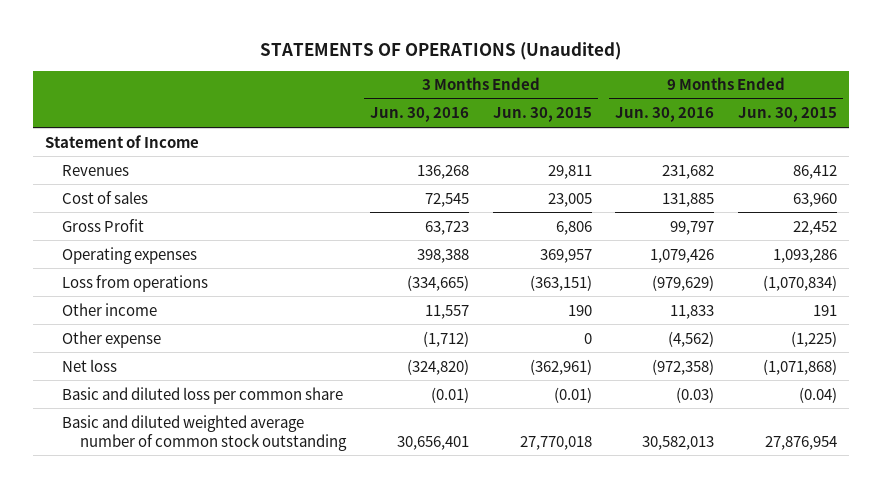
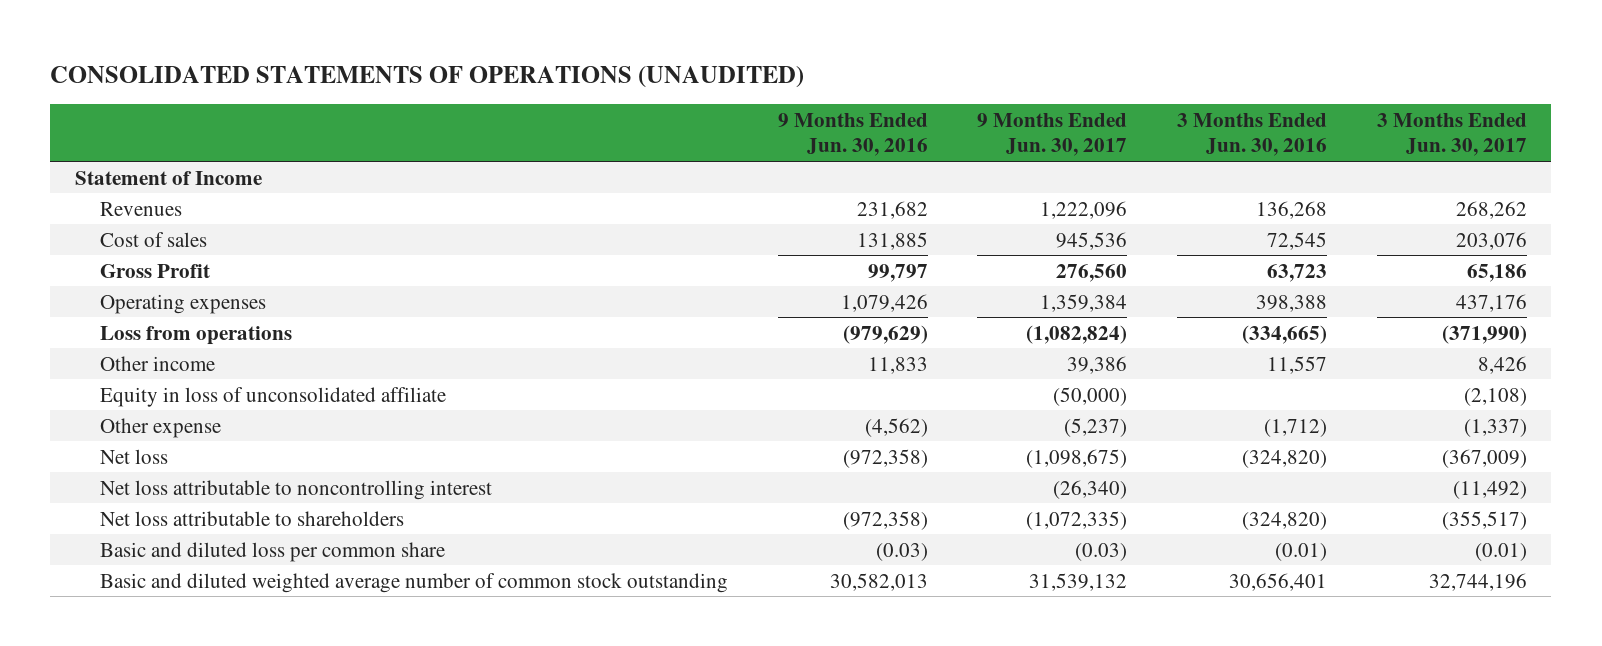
[259,41,621,60] STATEMENTS OF OPERATIONS (Unaudited) -> [50,65,805,88] CONSOLIDATED STATEMENTS OF OPERATIONS (UNAUDITED)
[492,107,592,123] Jun. 30, 2015 -> none
[738,107,838,123] Jun. 30, 2015 -> none
none -> [977,112,1128,157] 9 Months Ended Jun. 30, 2017
none -> [1376,112,1527,157] 3 Months Ended Jun. 30, 2017
none -> [100,386,447,407] Equity in loss of unconsolidated affiliate
none -> [100,479,493,500] Net loss attributable to noncontrolling interest
none -> [100,510,405,526] Net loss attributable to shareholders

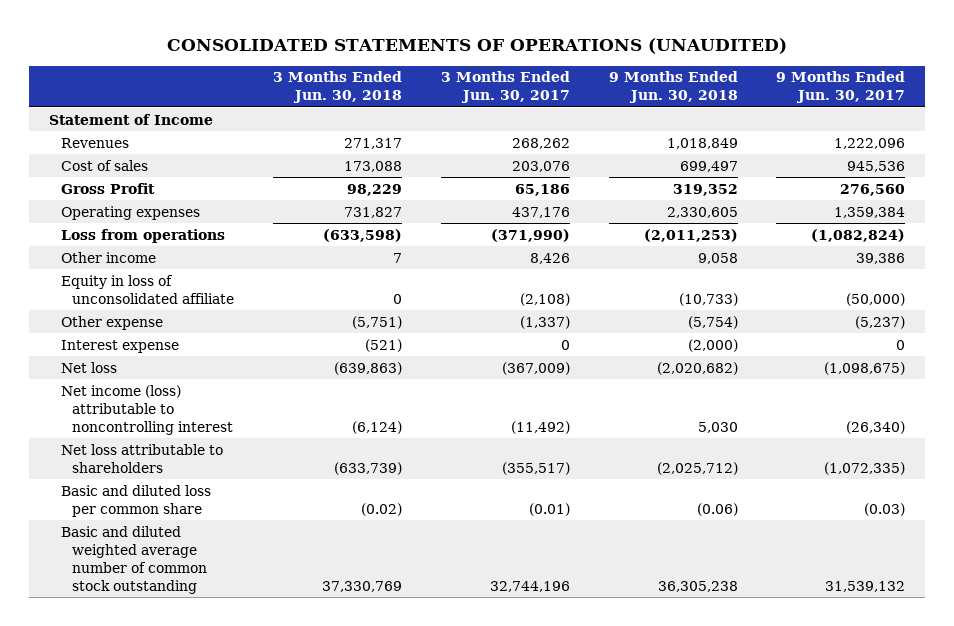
[777,112,928,157] 9 Months Ended Jun. 30, 2016 -> none
[1177,112,1328,157] 3 Months Ended Jun. 30, 2016 -> none
none -> [273,71,403,104] 3 Months Ended Jun. 30, 2018
none -> [608,71,738,104] 9 Months Ended Jun. 30, 2018
none -> [60,339,179,353] Interest expense
[100,479,493,500] Net loss attributable to noncontrolling interest -> [60,384,234,435] Net income (loss) attributable to noncontrolling interest

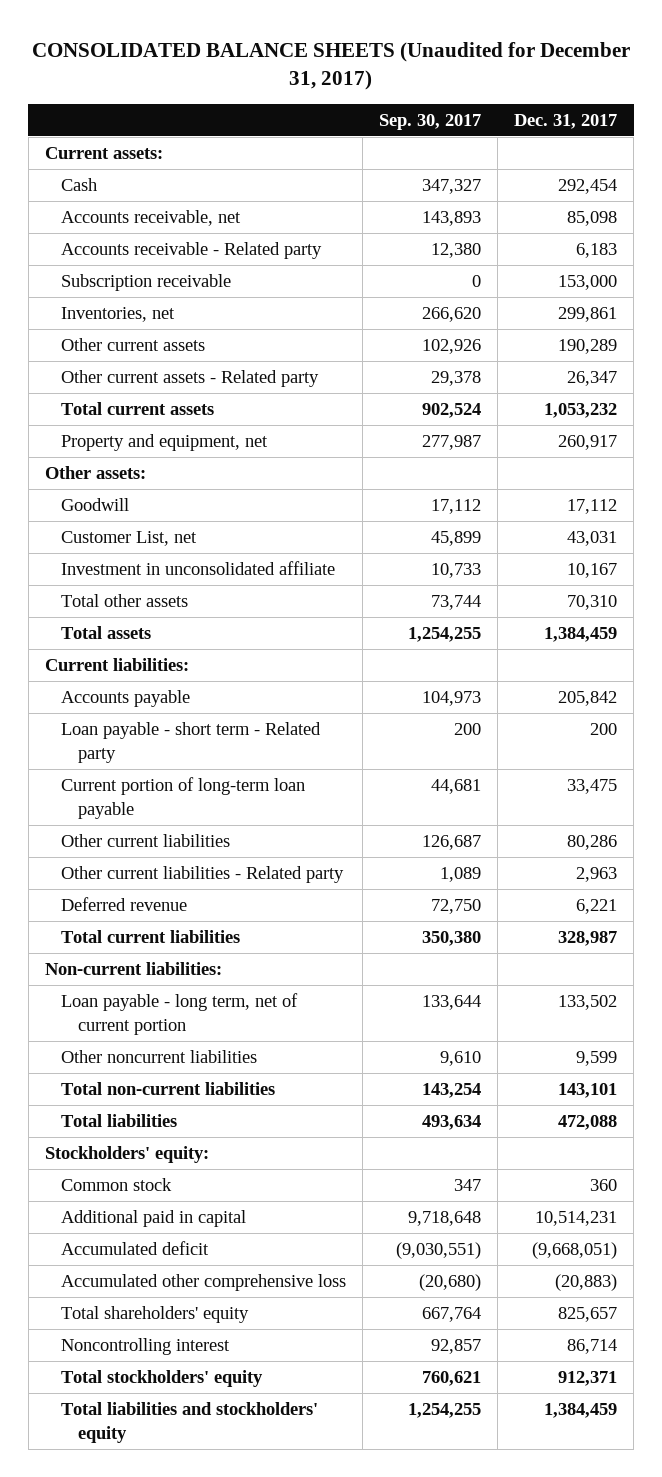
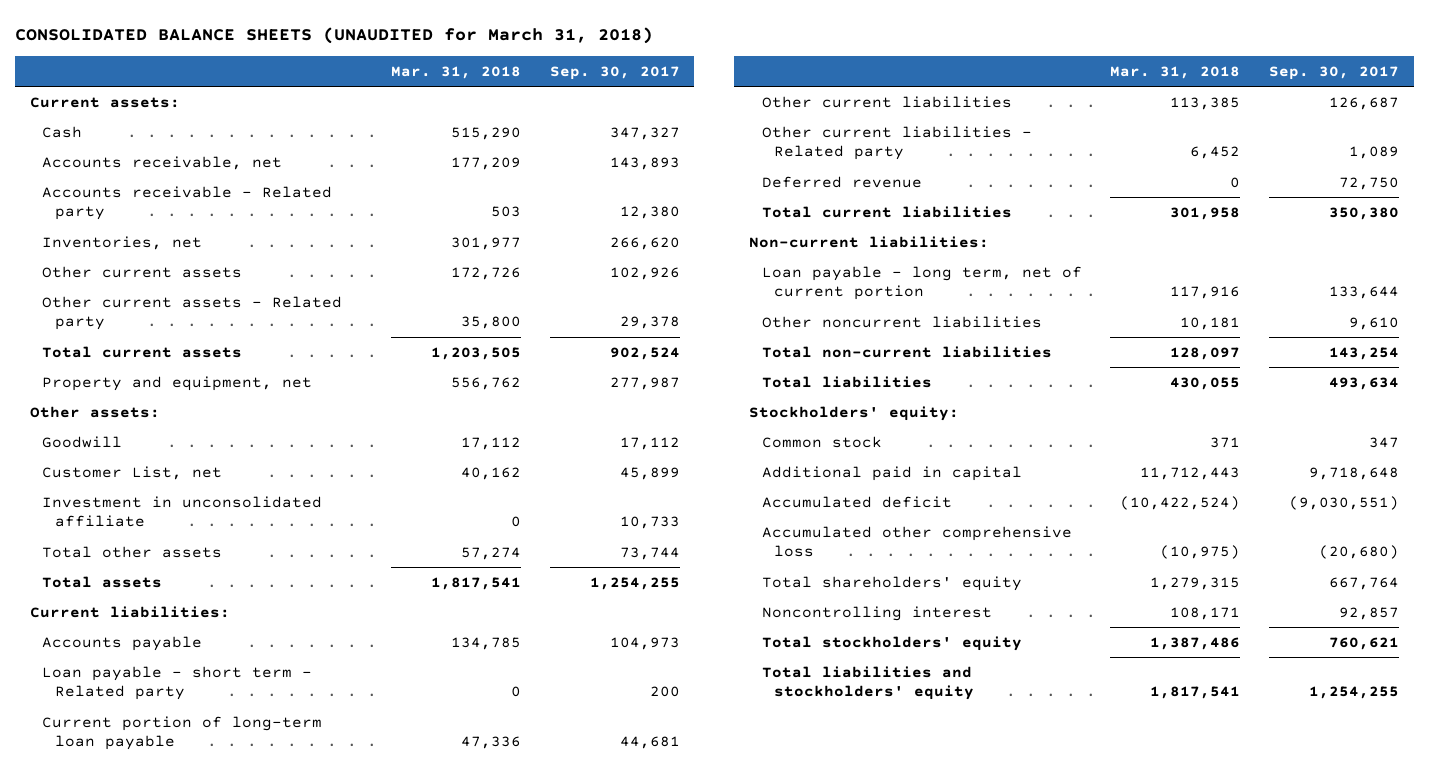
[32,41,631,91] CONSOLIDATED BALANCE SHEETS (Unaudited for December 31, 2017) -> [15,26,654,44] CONSOLIDATED BALANCE SHEETS (UNAUDITED for March 31, 2018)
[514,113,618,129] Dec. 31, 2017 -> none
none -> [391,65,522,79] Mar. 31, 2018
[61,274,232,292] Subscription receivable -> none

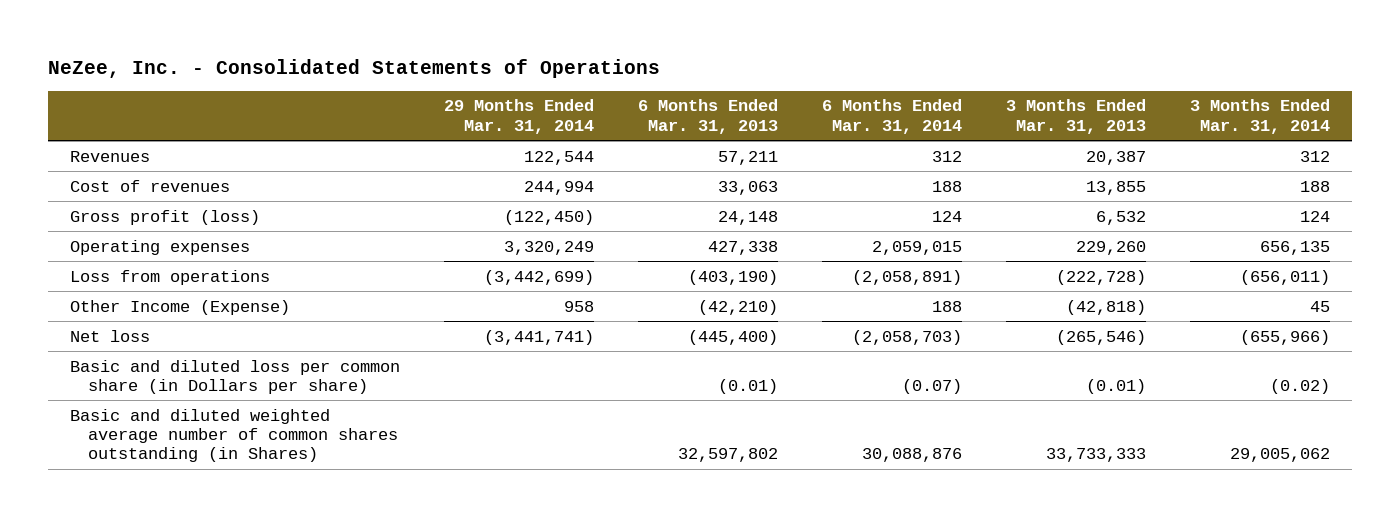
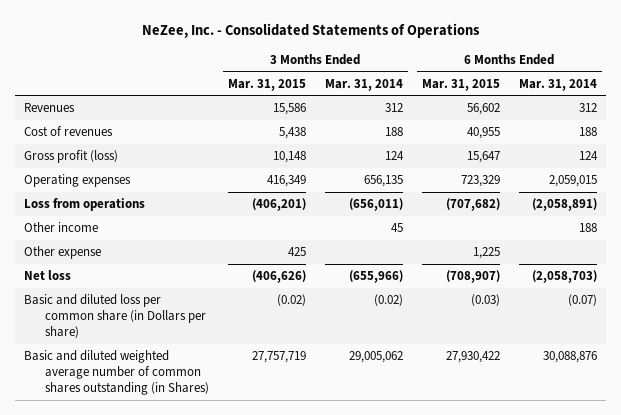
[444,99,595,134] 29 Months Ended Mar. 31, 2014 -> none
[638,99,779,134] 6 Months Ended Mar. 31, 2013 -> none
[1006,99,1147,134] 3 Months Ended Mar. 31, 2013 -> none
none -> [227,78,306,91] Mar. 31, 2015
none -> [421,78,500,91] Mar. 31, 2015
[70,299,291,315] Other Income (Expense) -> [24,222,99,233] Other income
none -> [24,246,102,260] Other expense

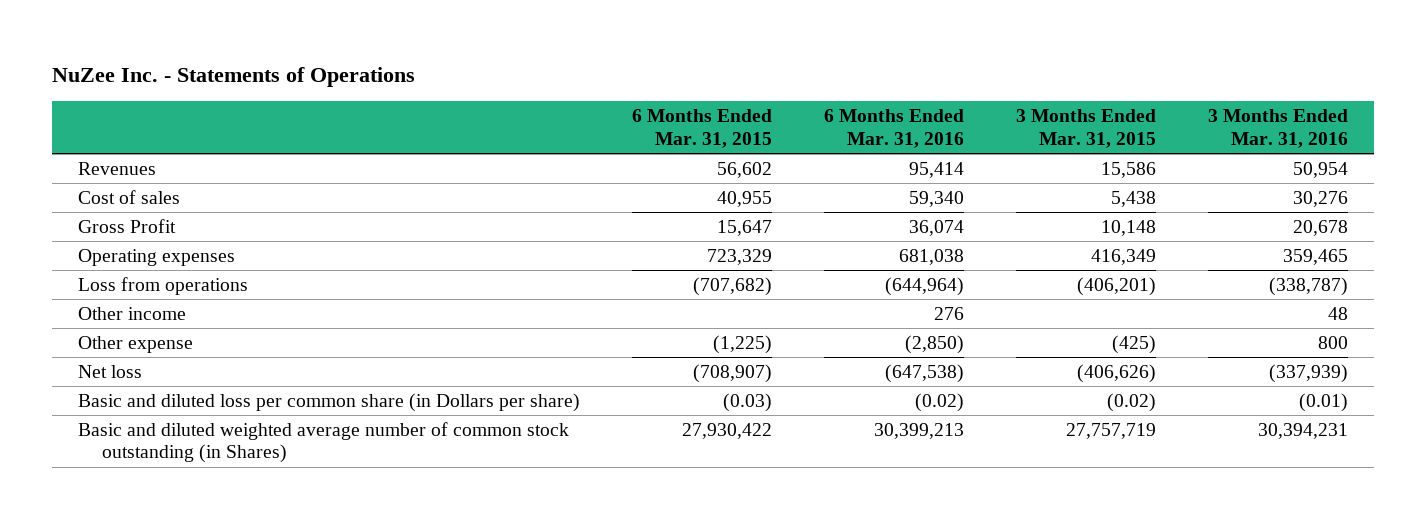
[141,22,480,38] NeZee, Inc. - Consolidated Statements of Operations -> [52,67,416,88] NuZee Inc. - Statements of Operations
[324,78,403,91] Mar. 31, 2014 -> none
[518,78,597,91] Mar. 31, 2014 -> none
none -> [824,109,965,148] 6 Months Ended Mar. 31, 2016
none -> [1208,109,1349,148] 3 Months Ended Mar. 31, 2016
[24,126,114,137] Cost of revenues -> [78,189,181,204] Cost of sales
[24,150,119,164] Gross profit (loss) -> [78,218,177,233] Gross Profit
[287,247,306,257] 425 -> [1112,334,1157,354] (425)
[472,247,500,260] 1,225 -> [713,334,773,354] (1,225)
[24,350,209,395] Basic and diluted weighted average number of common shares outstanding (in Shares) -> [78,421,570,464] Basic and diluted weighted average number of common stock outstanding (in Shares)

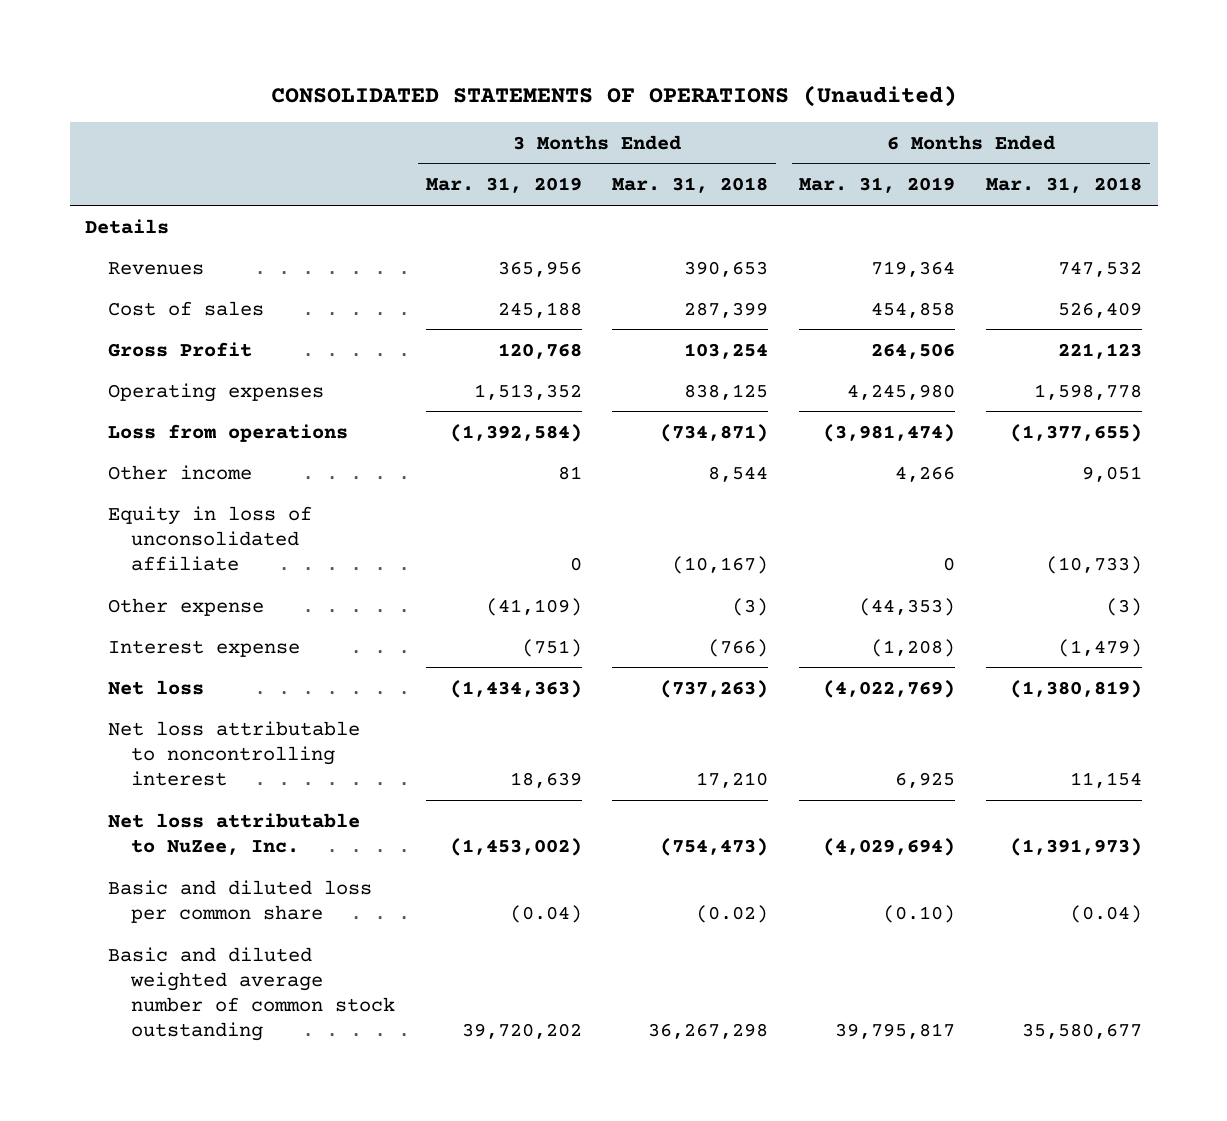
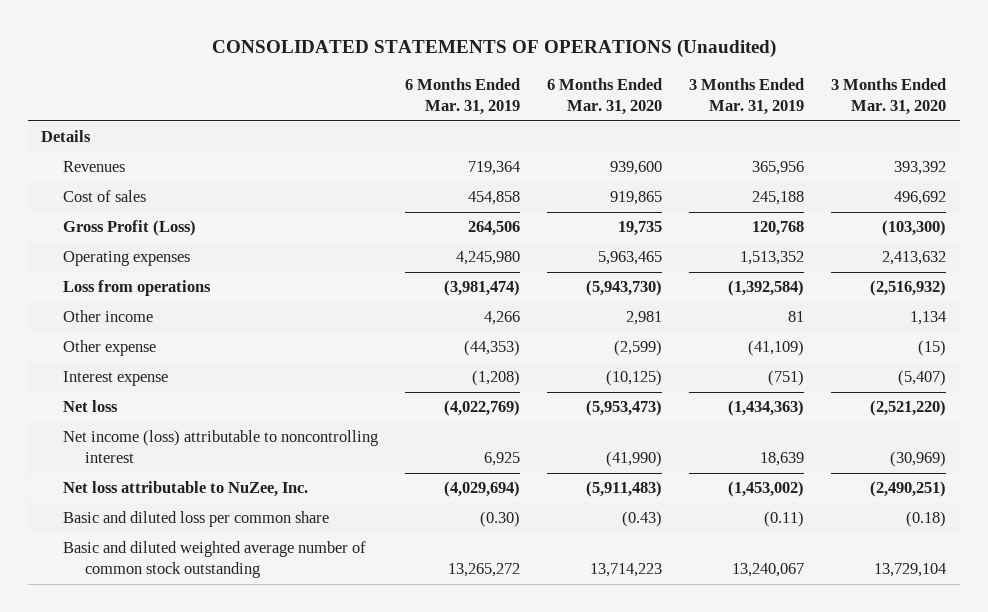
[612,177,769,194] Mar. 31, 2018 -> none
[986,177,1143,194] Mar. 31, 2018 -> none
none -> [547,78,663,116] 6 Months Ended Mar. 31, 2020
none -> [831,78,947,116] 3 Months Ended Mar. 31, 2020
[108,341,253,357] Gross Profit -> [63,220,197,237] Gross Profit (Loss)
[108,505,313,571] Equity in loss of unconsolidated affiliate -> none
[108,720,361,786] Net loss attributable to noncontrolling interest -> [63,430,379,464] Net income (loss) attributable to noncontrolling interest
[509,904,582,923] (0.04) -> [764,511,805,528] (0.11)
[883,904,956,923] (0.10) -> [480,511,521,528] (0.30)
[461,1023,582,1040] 39,720,202 -> [732,563,805,578] 13,240,067
[835,1023,956,1040] 39,795,817 -> [448,563,521,578] 13,265,272

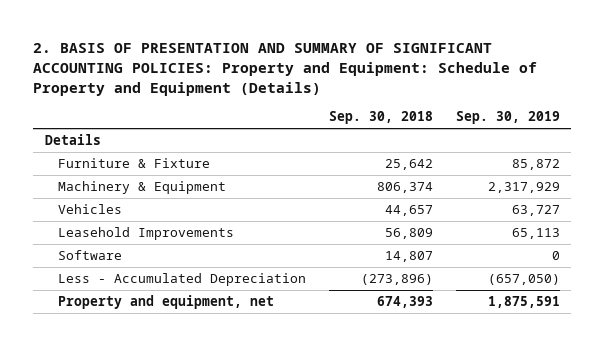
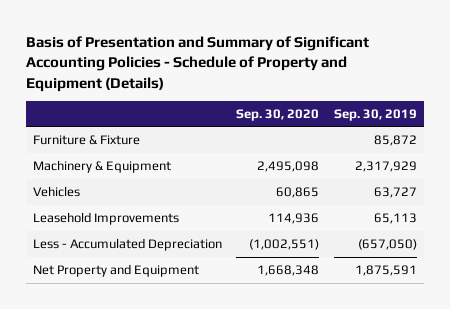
[33,42,538,96] 2. BASIS OF PRESENTATION AND SUMMARY OF SIGNIFICANT ACCOUNTING POLICIES: Property and Equipment: Schedule of Property and Equipment (Details) -> [26,35,370,92] Basis of Presentation and Summary of Significant Accounting Policies - Schedule of Property and Equipment (Details)
[328,111,433,125] Sep. 30, 2018 -> none
none -> [236,108,320,121] Sep. 30, 2020
[44,134,101,146] Details -> none
[57,250,122,261] Software -> none
[57,295,274,310] Property and equipment, net -> [33,264,200,278] Net Property and Equipment

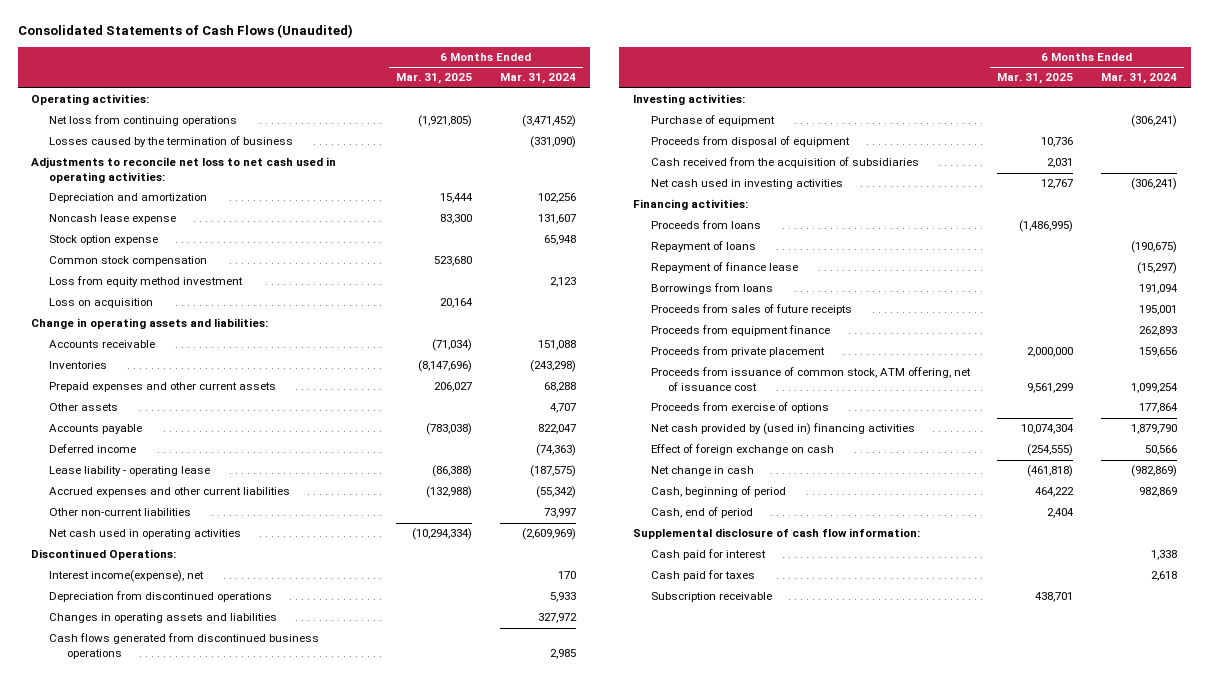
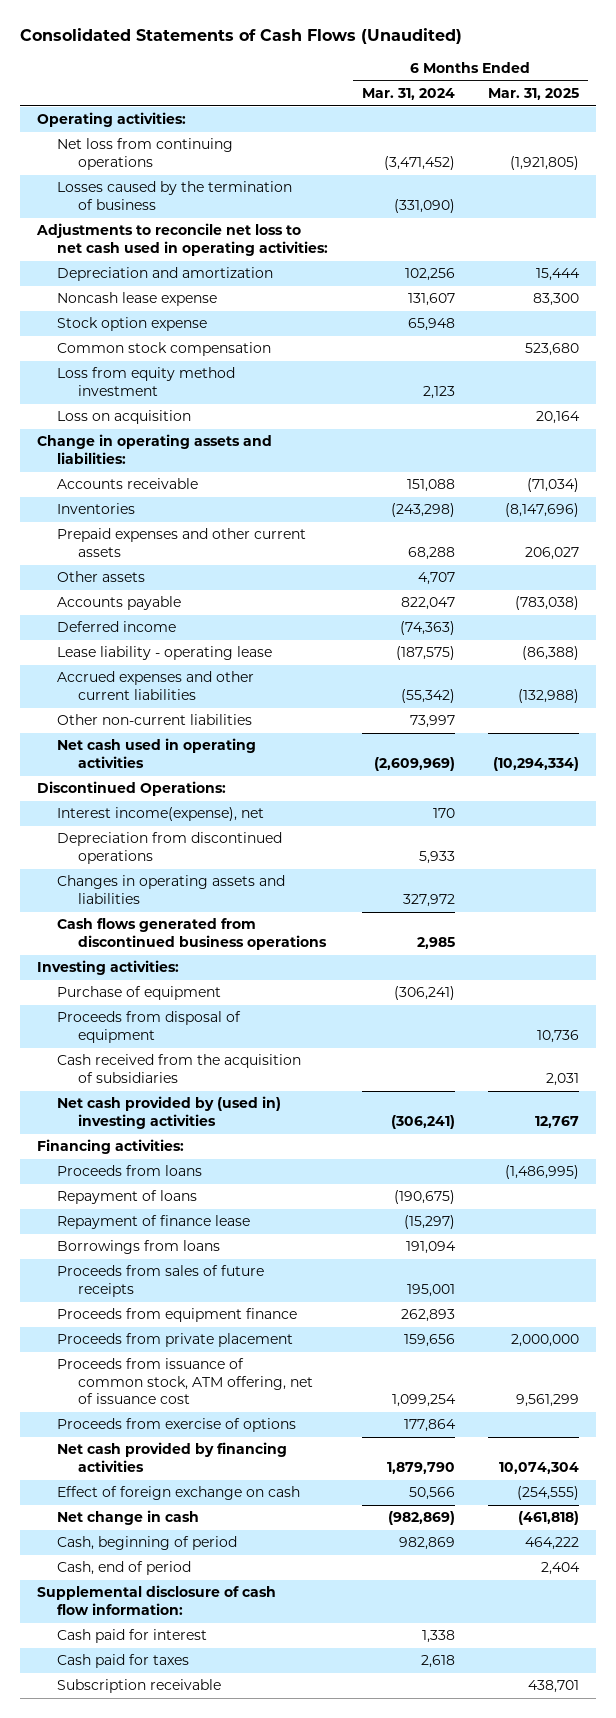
[650,179,843,190] Net cash used in investing activities -> [57,1096,282,1129] Net cash provided by (used in) investing activities
[650,423,915,436] Net cash provided by (used in) financing activities -> [57,1442,288,1472] Net cash provided by financing activities

